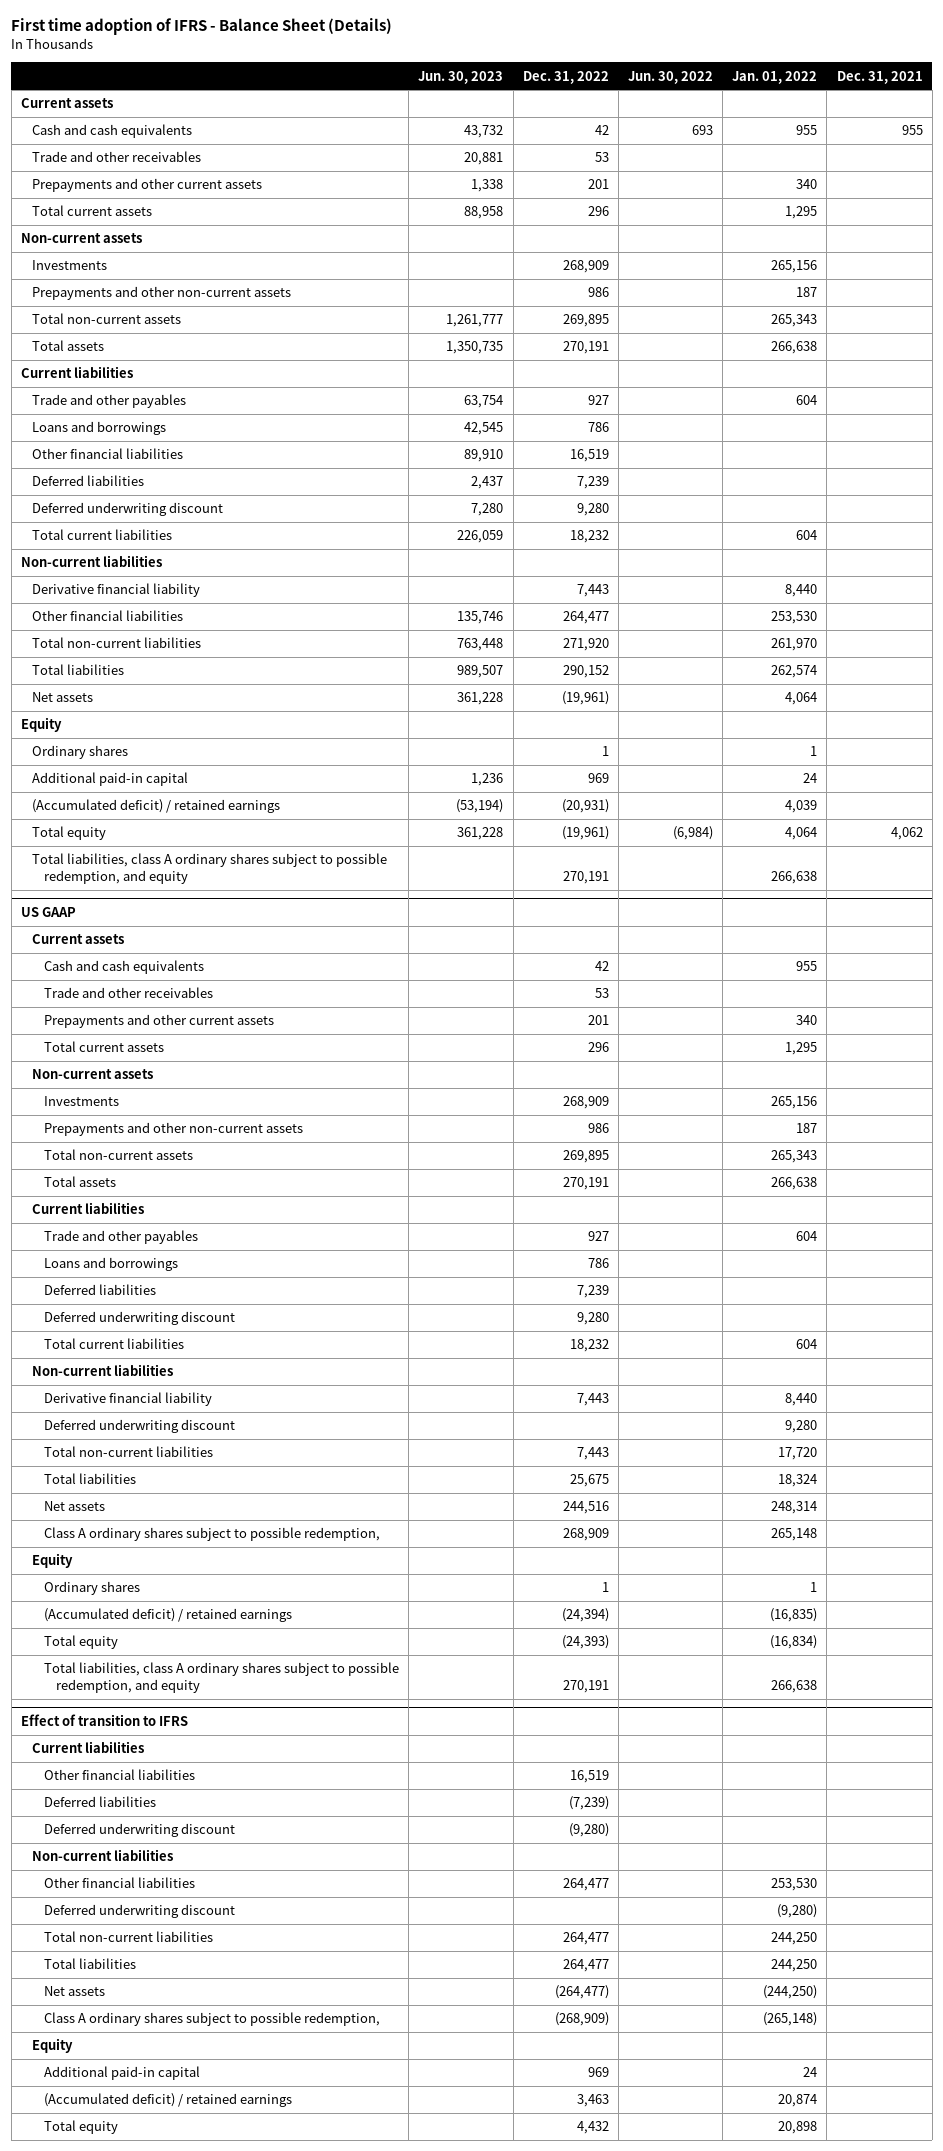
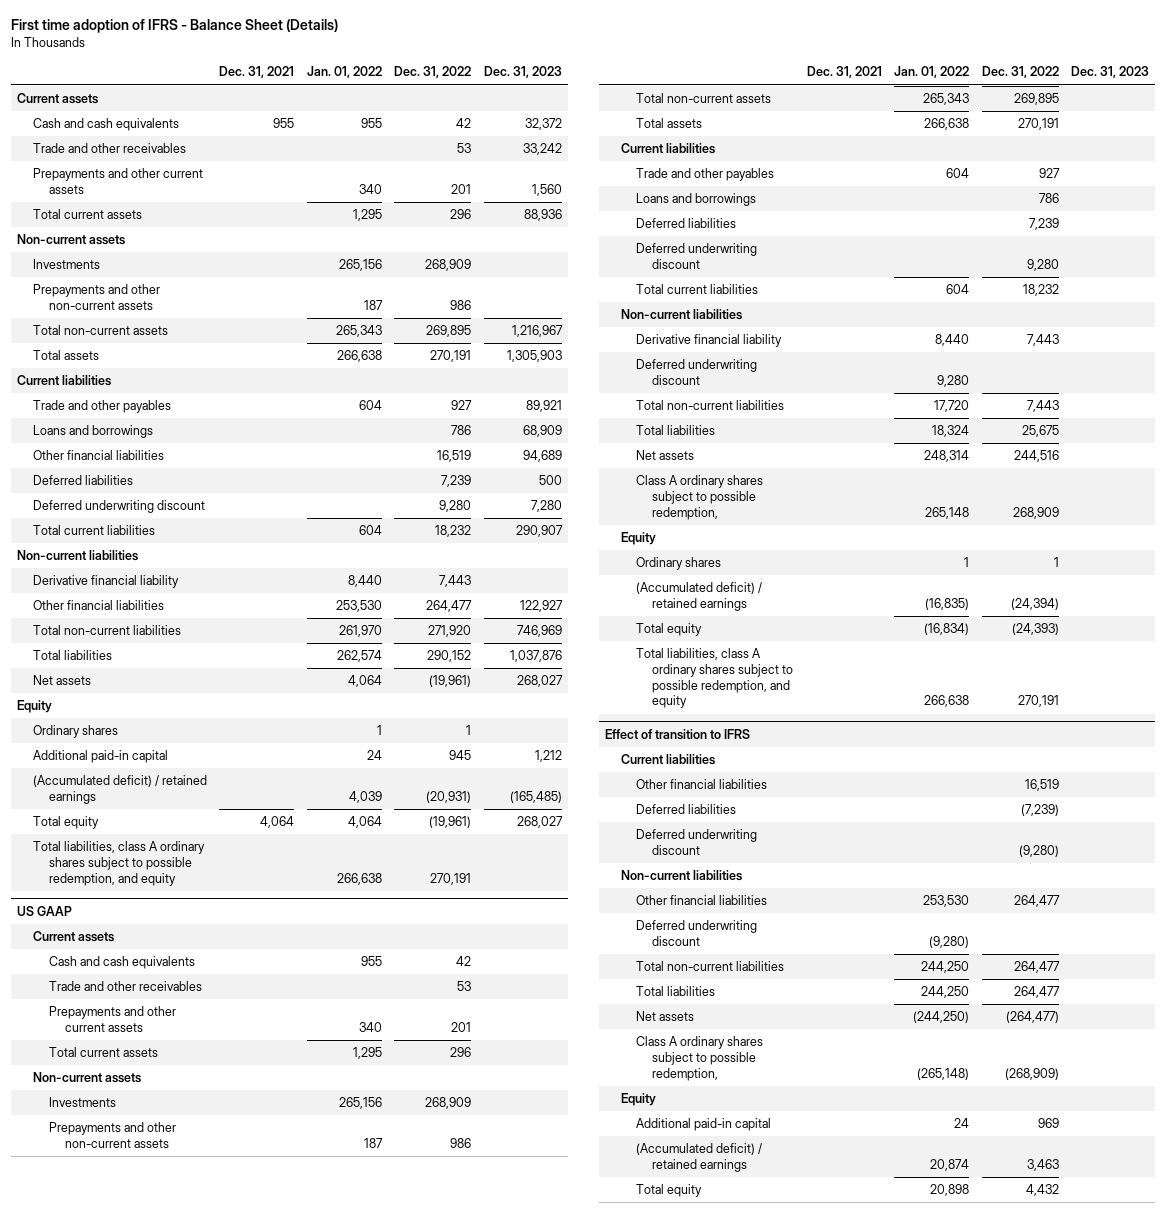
[418,70,504,84] Jun. 30, 2023 -> none
[628,70,714,84] Jun. 30, 2022 -> none
none -> [483,66,562,79] Dec. 31, 2023
[587,773,609,784] 969 -> [449,750,472,761] 945
[890,827,923,841] 4,062 -> [260,816,295,829] 4,064

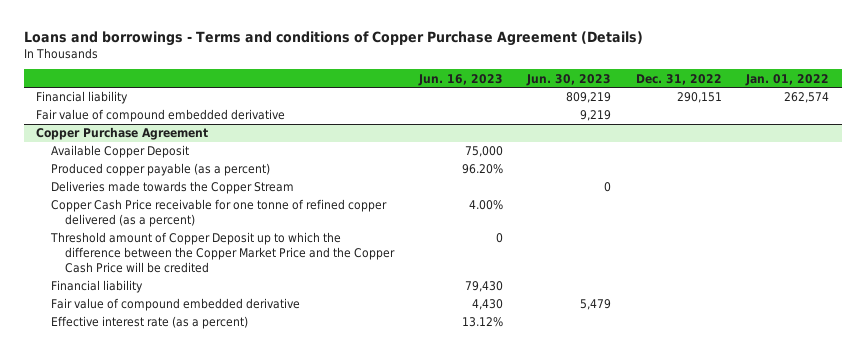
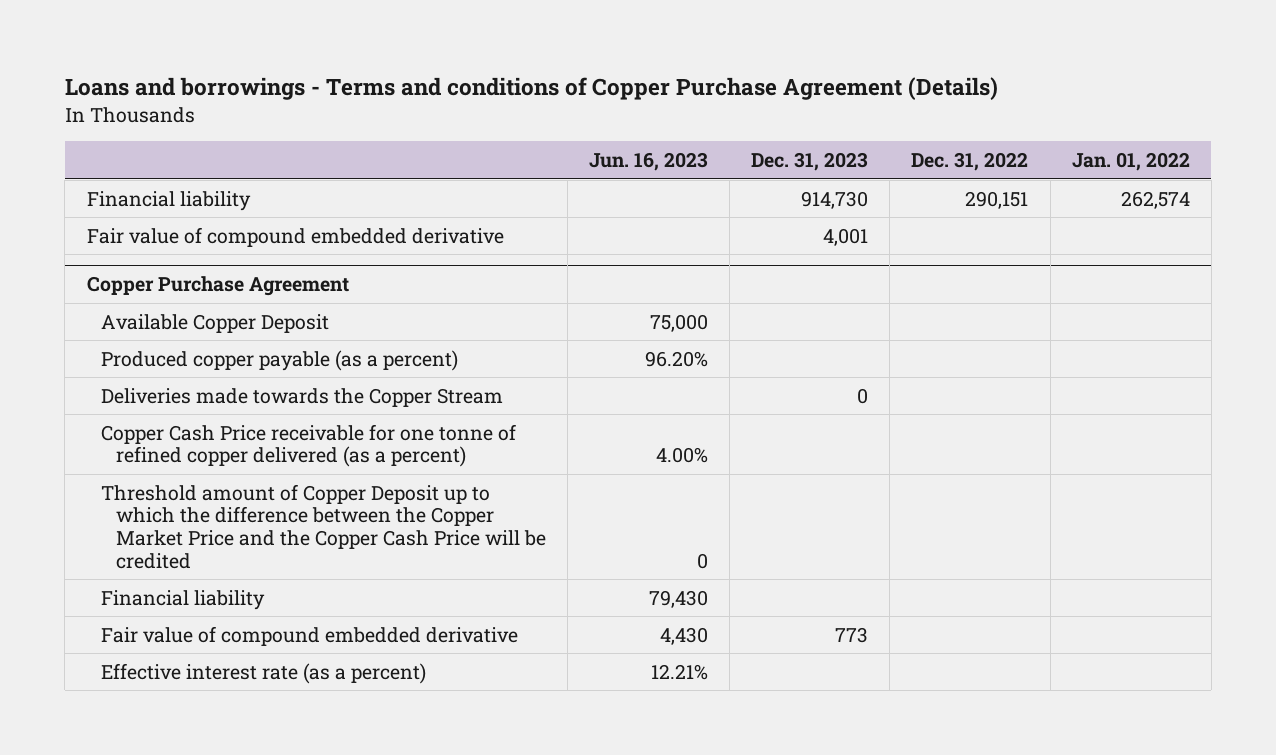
[526,73,612,86] Jun. 30, 2023 -> none
none -> [751,152,869,172] Dec. 31, 2023
[461,317,503,328] 13.12% -> [651,663,709,680] 12.21%

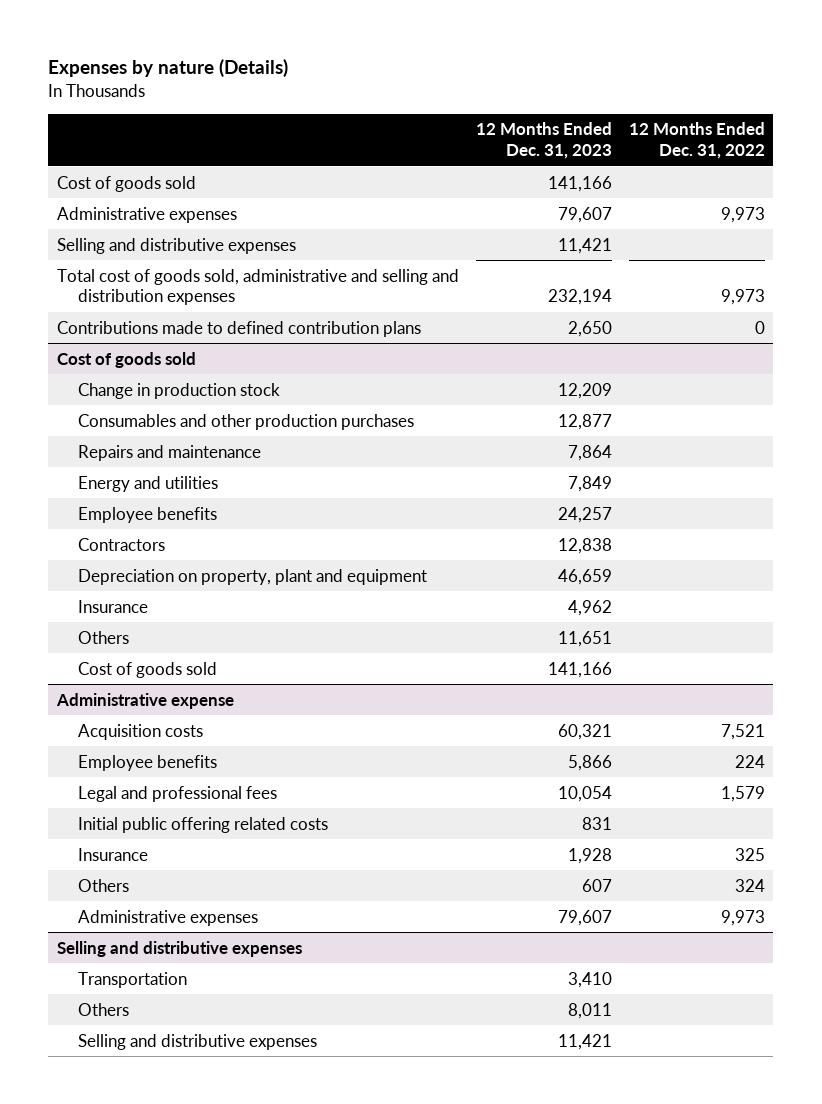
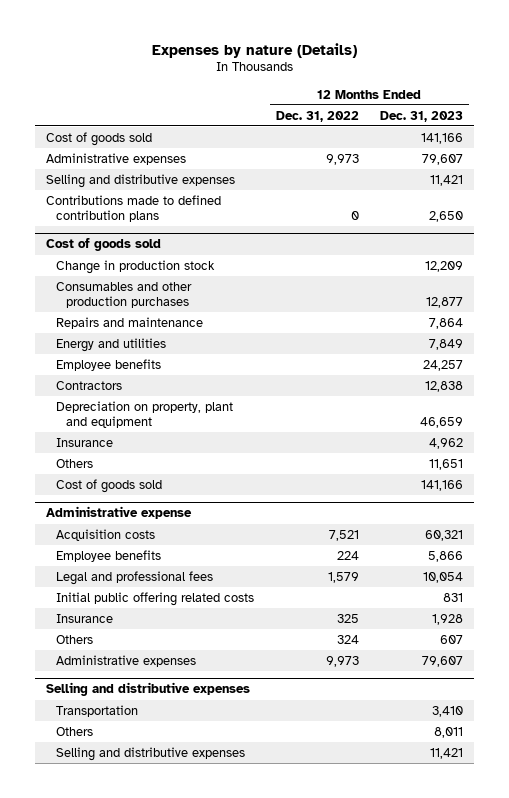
[56,268,459,306] Total cost of goods sold, administrative and selling and distribution expenses -> none

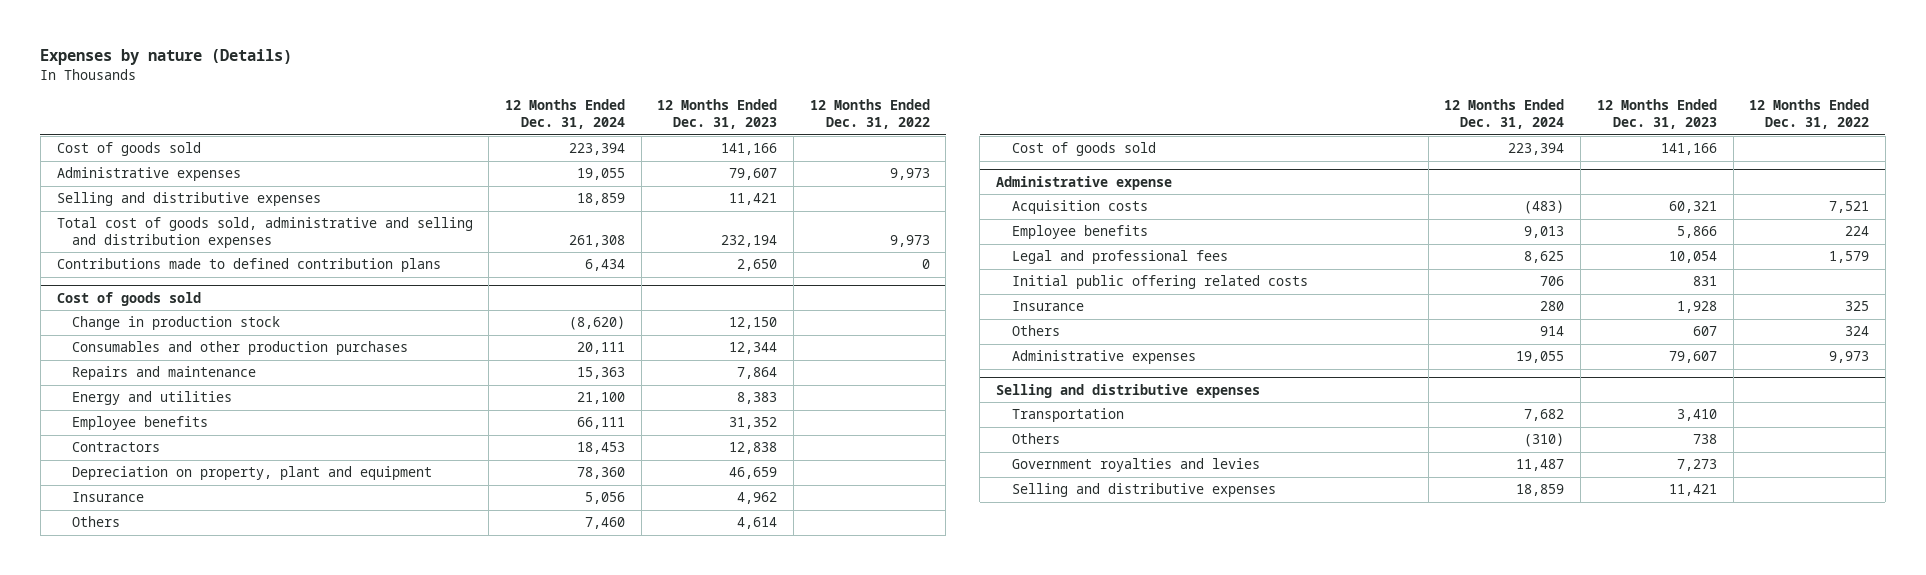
none -> [504,99,625,129] 12 Months Ended Dec. 31, 2024
none -> [56,217,473,248] Total cost of goods sold, administrative and selling and distribution expenses
[425,260,464,272] 12,209 -> [729,317,778,330] 12,150
[426,296,464,308] 12,877 -> [729,342,778,355] 12,344
[429,338,464,350] 7,849 -> [737,392,778,405] 8,383
[423,359,464,371] 24,257 -> [729,417,778,430] 31,352
[429,458,464,470] 11,651 -> [737,517,778,530] 4,614
[434,726,464,738] 8,011 -> [1692,434,1717,445] 738
none -> [1011,458,1260,473] Government royalties and levies

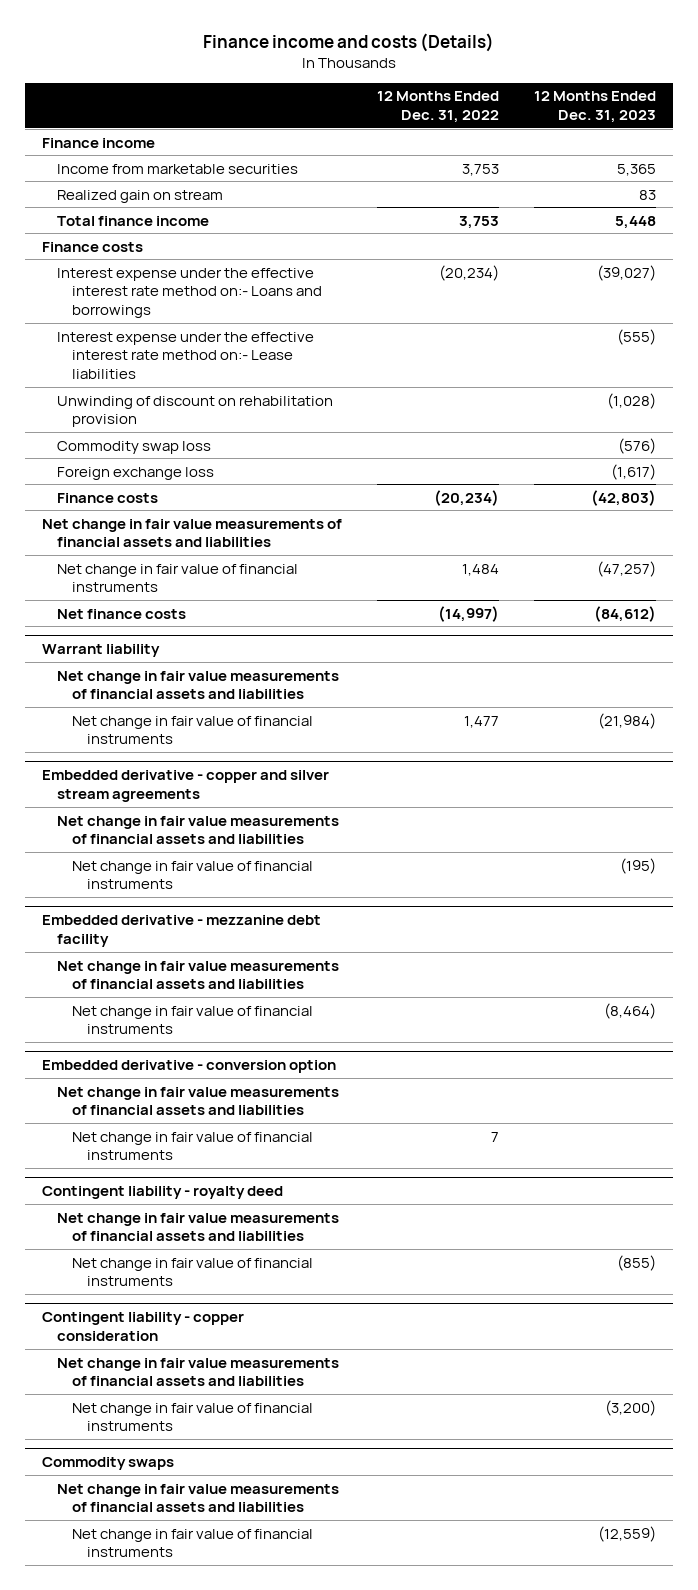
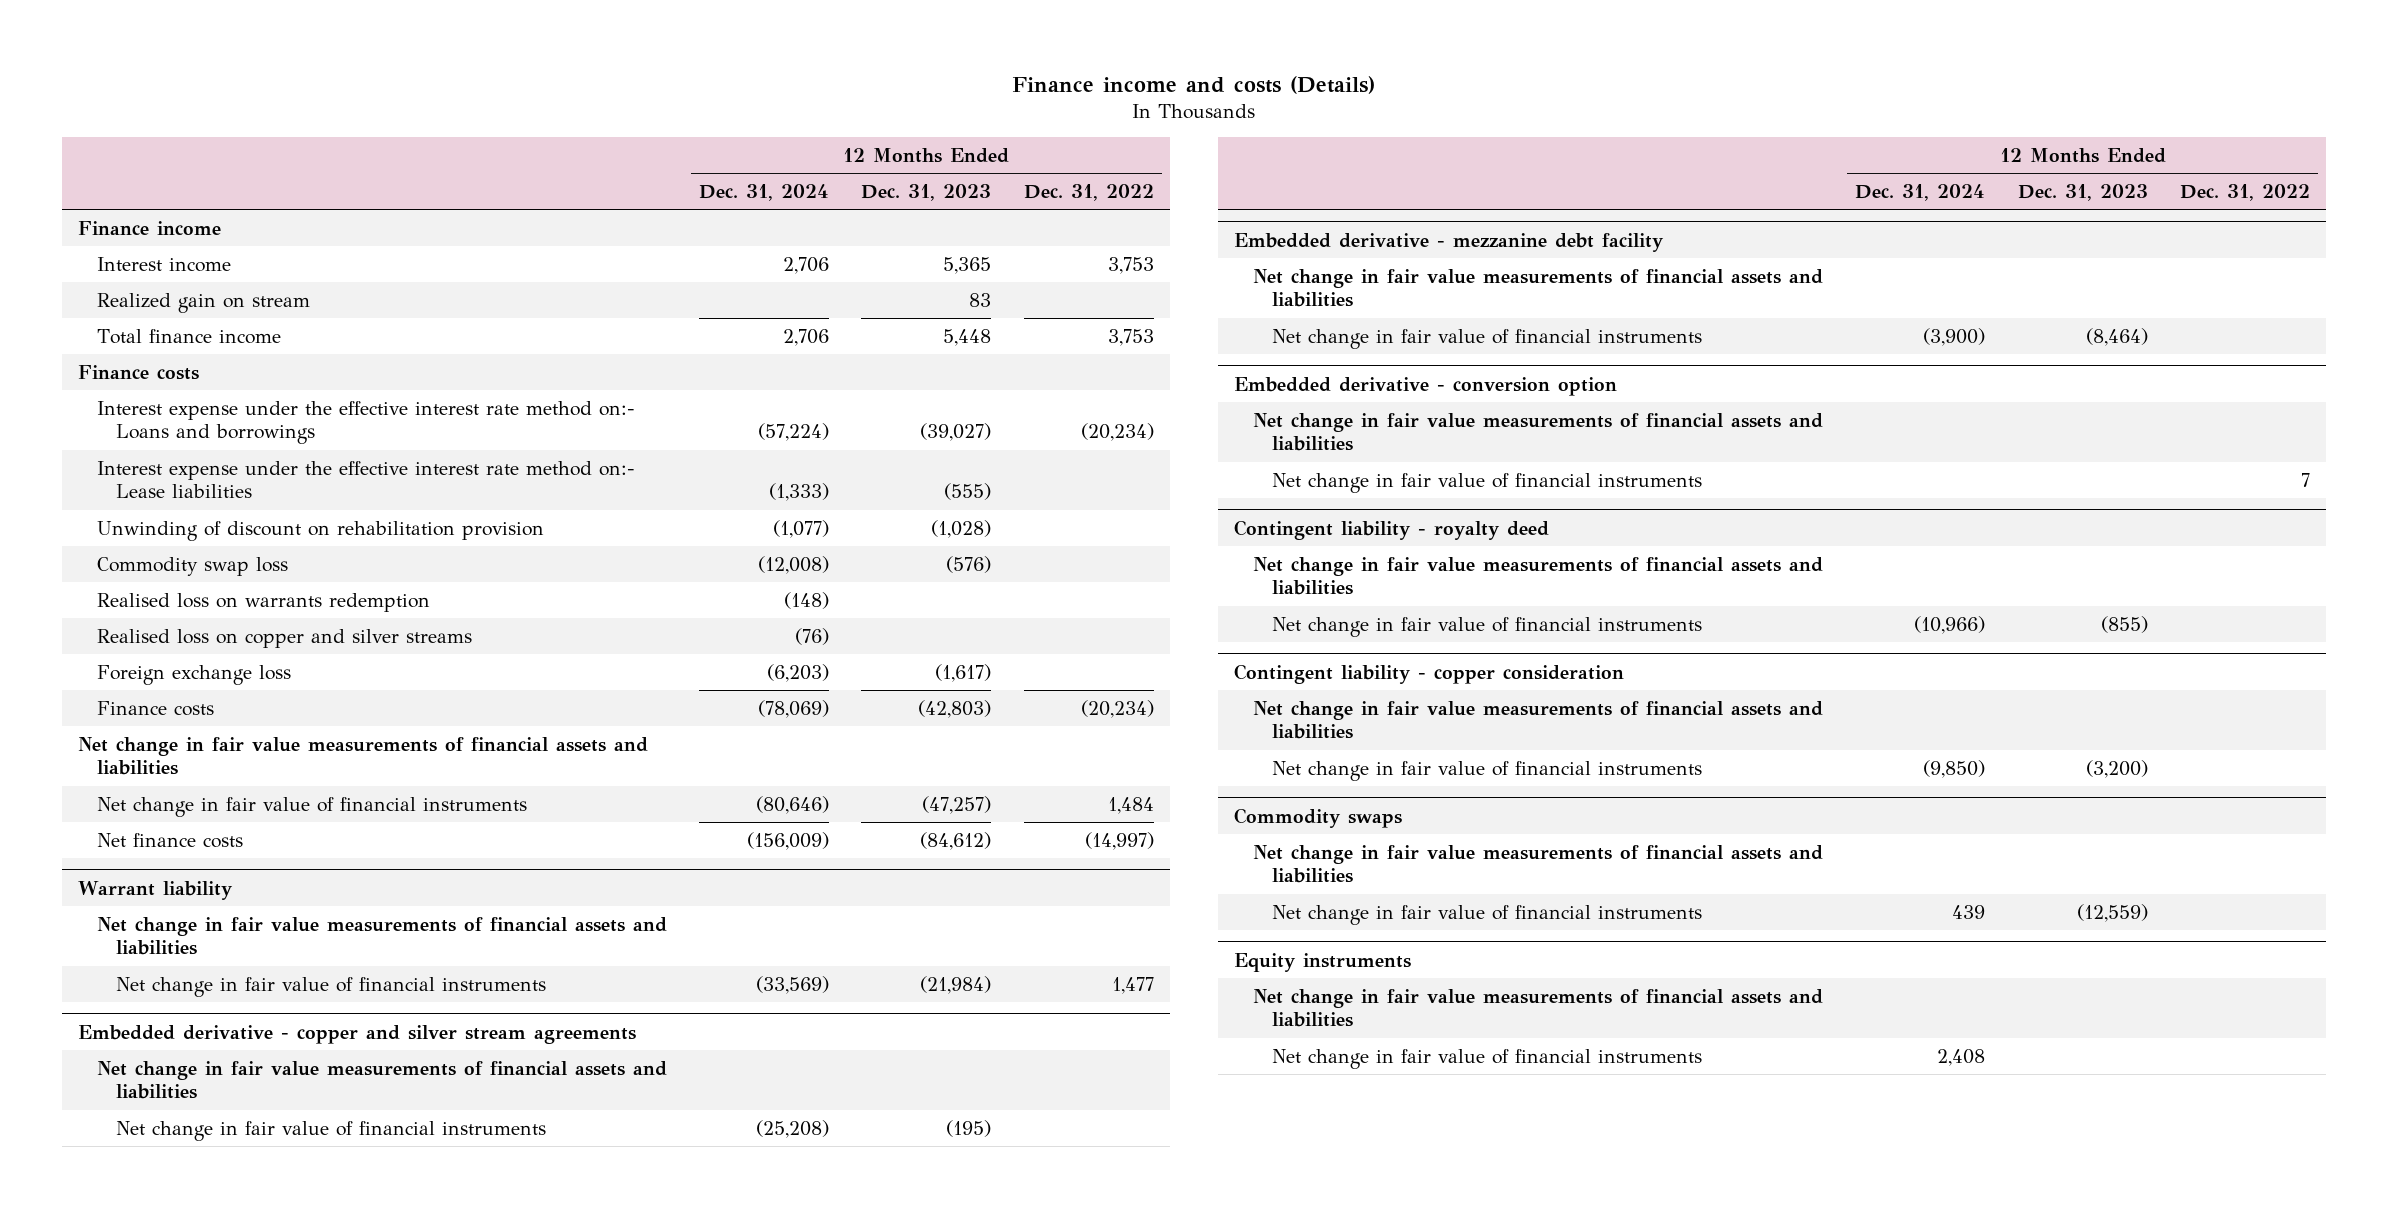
none -> [699,183,830,201] Dec. 31, 2024
[57,163,299,174] Income from marketable securities -> [96,256,231,272] Interest income
none -> [96,592,430,612] Realised loss on warrants redemption
none -> [96,628,472,648] Realised loss on copper and silver streams
none -> [1234,952,1412,972] Equity instruments
none -> [1253,988,1824,1028] Net change in fair value measurements of financial assets and liabilities
none -> [1271,1048,1702,1069] Net change in fair value of financial instruments

